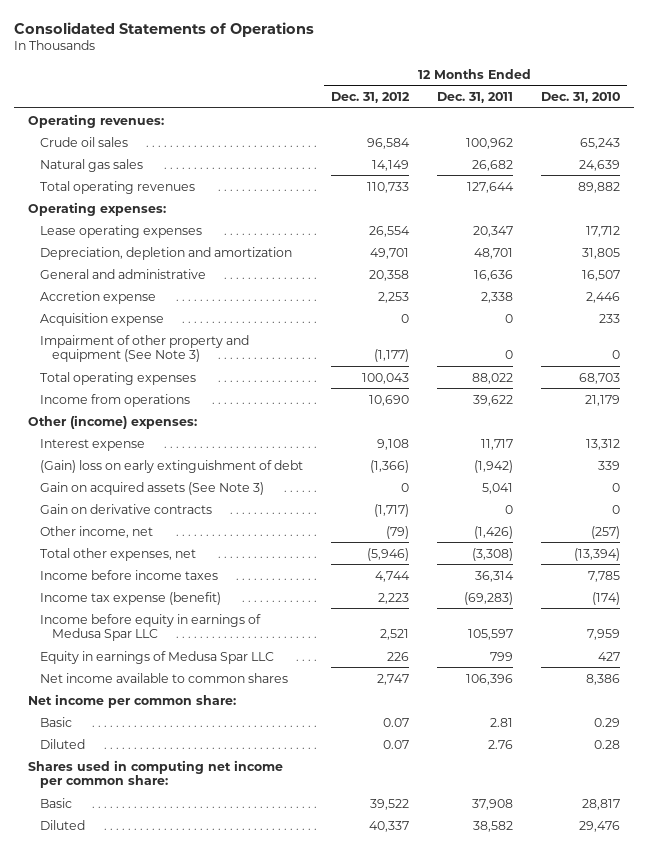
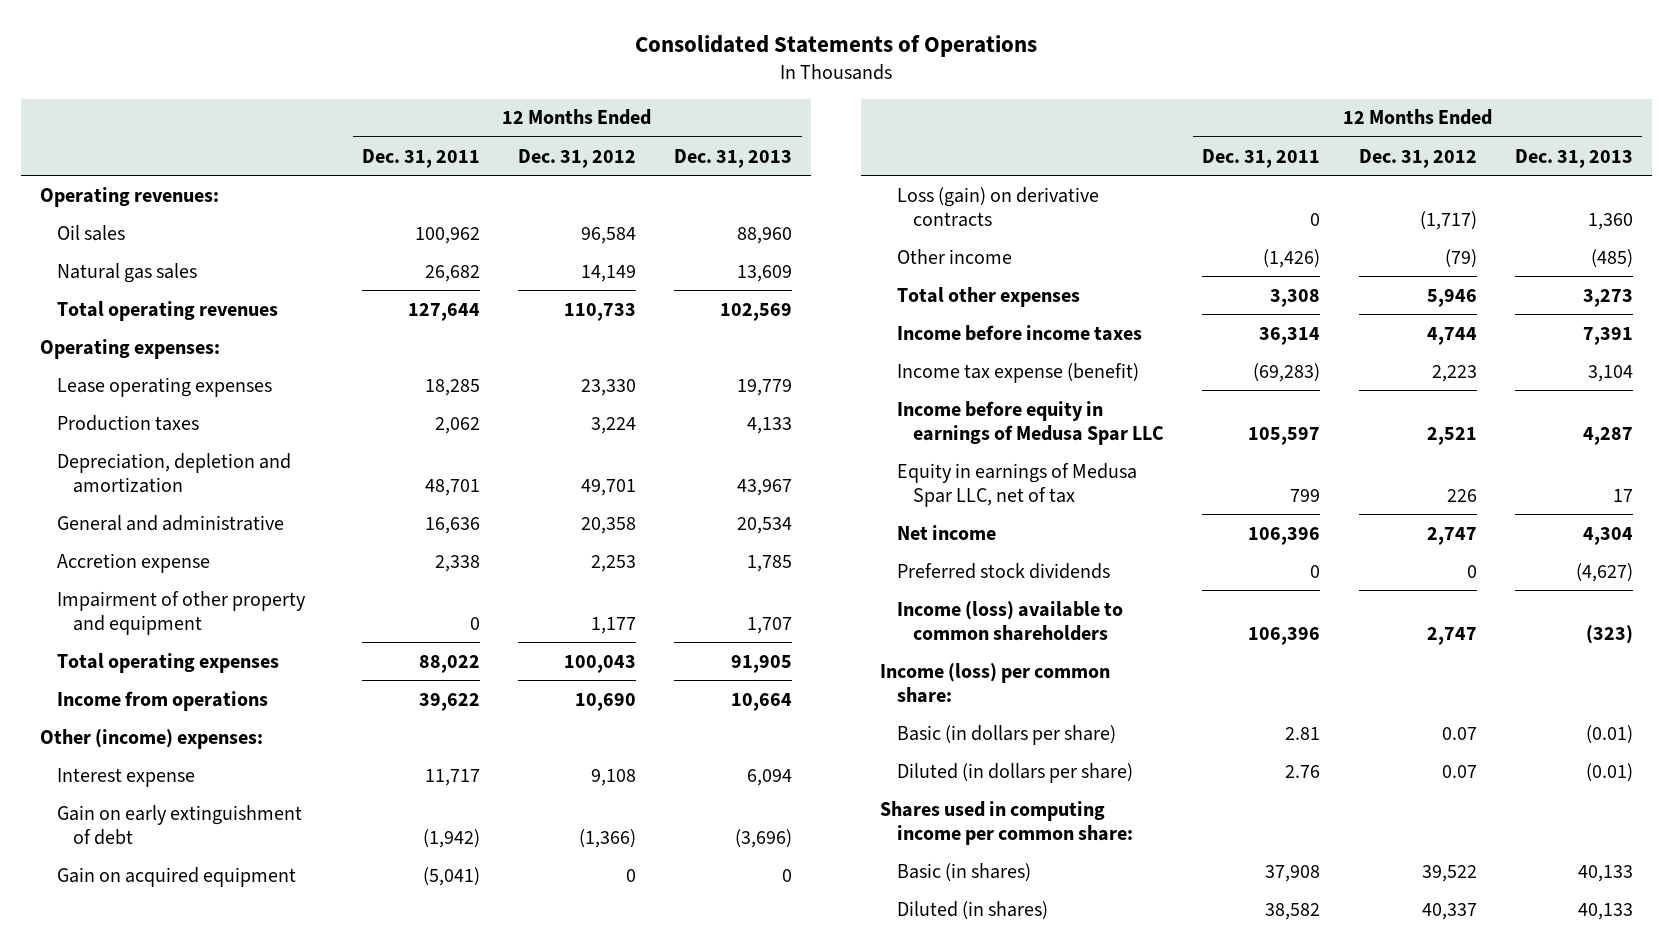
[540,92,620,104] Dec. 31, 2010 -> none
none -> [674,148,793,168] Dec. 31, 2013
[39,136,128,147] Crude oil sales -> [56,224,125,241] Oil sales
[368,225,410,237] 26,554 -> [581,378,637,396] 23,330
[472,225,513,237] 20,347 -> [425,378,481,396] 18,285
none -> [56,414,199,431] Production taxes
[39,312,164,326] Acquisition expense -> none
[39,334,249,363] Impairment of other property and equipment (See Note 3) -> [56,590,306,635] Impairment of other property and equipment
[373,349,409,363] (1,177) -> [591,616,637,634] 1,177
[39,459,303,473] (Gain) loss on early extinguishment of debt -> [56,804,302,845] Gain on early extinguishment of debt
[39,481,264,495] Gain on acquired assets (See Note 3) -> [56,866,296,887] Gain on acquired equipment
[481,482,513,494] 5,041 -> [423,866,481,886] (5,041)
[39,503,212,514] Gain on derivative contracts -> [896,186,1099,227] Loss (gain) on derivative contracts
[39,525,153,538] Other income, net -> [896,248,1012,264] Other income
[39,547,196,561] Total other expenses, net -> [896,286,1080,307] Total other expenses
[366,547,409,561] (5,946) -> [1426,288,1477,307] 5,946
[471,547,513,561] (3,308) -> [1270,288,1321,307] 3,308
[39,650,274,664] Equity in earnings of Medusa Spar LLC -> [896,462,1137,507] Equity in earnings of Medusa Spar LLC, net of tax
[39,672,288,683] Net income available to common shares -> [896,524,996,540] Net income
none -> [896,562,1110,579] Preferred stock dividends
none -> [896,600,1123,641] Income (loss) available to common shareholders
[28,693,237,708] Net income per common share: -> [880,662,1111,703] Income (loss) per common share:
[39,716,72,727] Basic -> [896,724,1116,745] Basic (in dollars per share)
[39,738,85,749] Diluted -> [896,762,1133,783] Diluted (in dollars per share)
[28,759,284,789] Shares used in computing net income per common share: -> [880,800,1133,845] Shares used in computing income per common share:
[39,797,72,808] Basic -> [896,862,1031,882] Basic (in shares)
[39,819,85,830] Diluted -> [896,900,1048,920] Diluted (in shares)

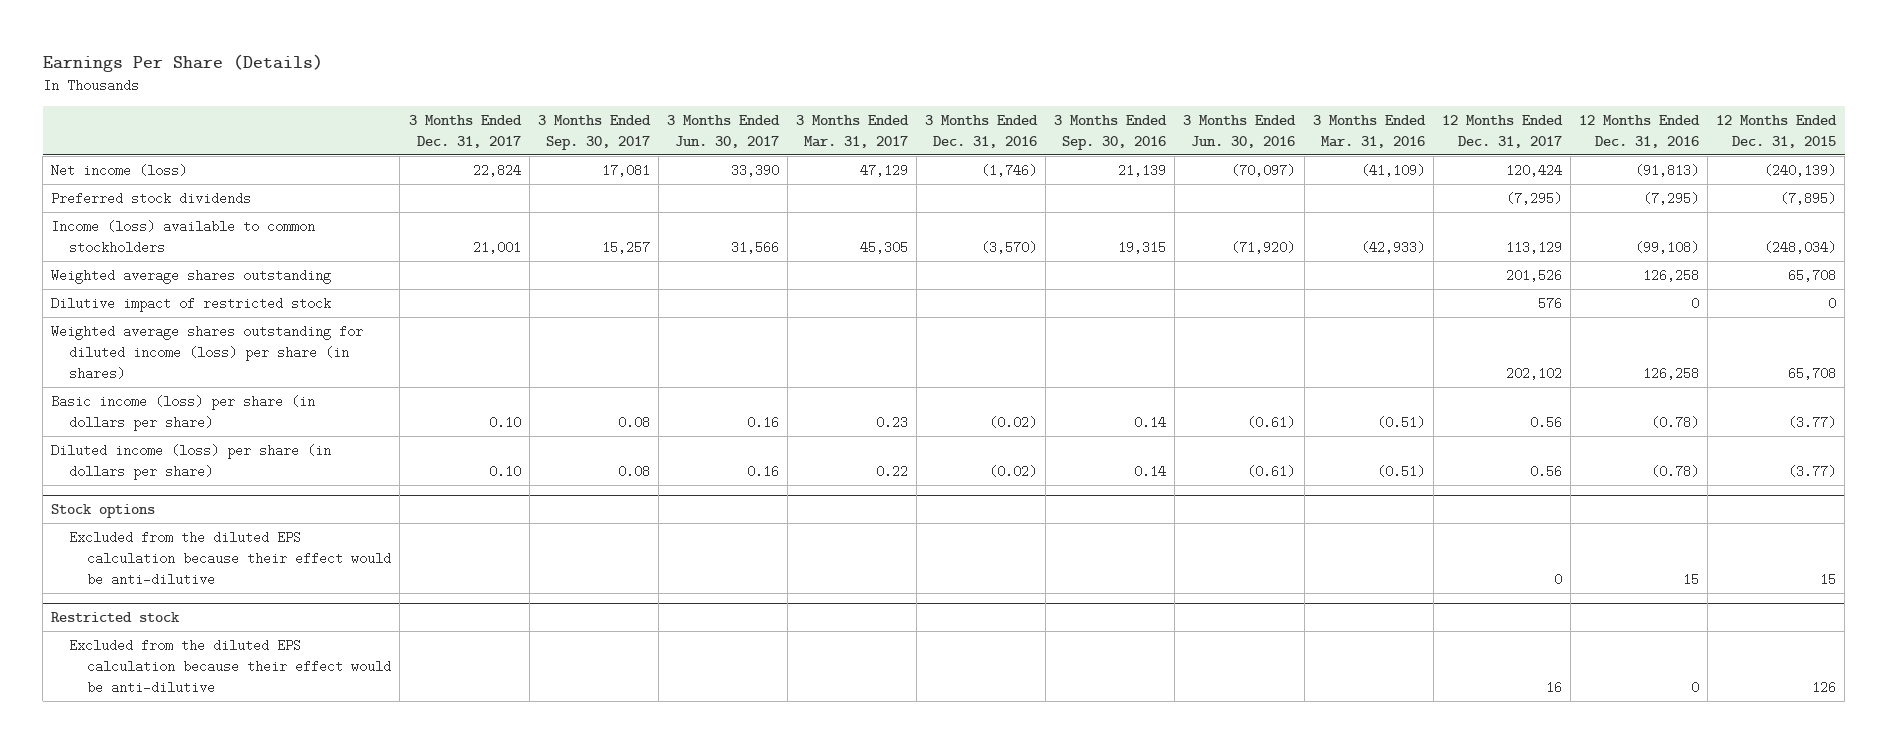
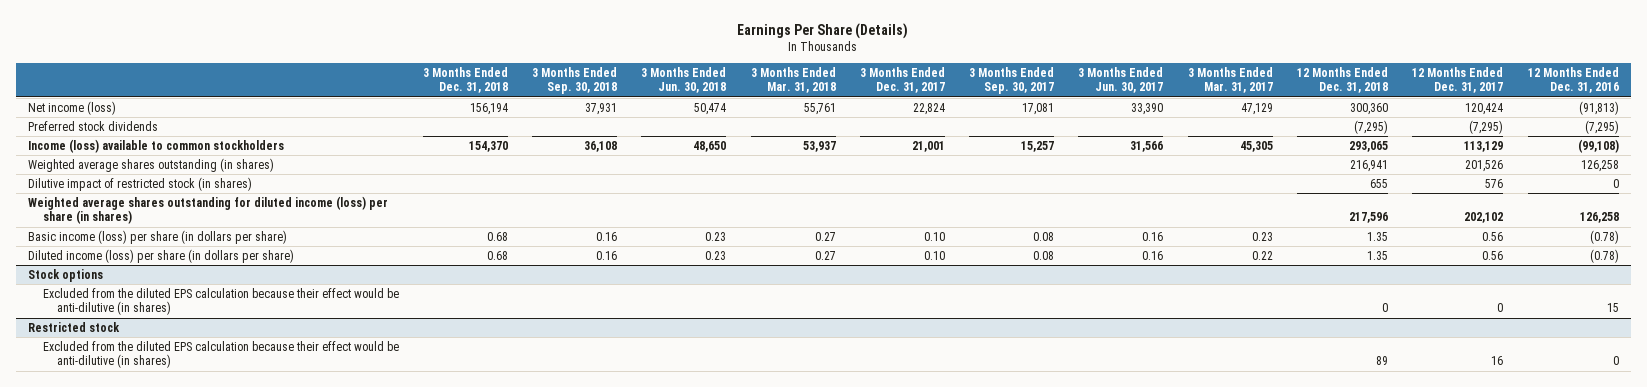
[925,114,1039,148] 3 Months Ended Dec. 31, 2016 -> none
[1054,114,1168,150] 3 Months Ended Sep. 30, 2016 -> none
[1183,114,1297,148] 3 Months Ended Jun. 30, 2016 -> none
[1312,114,1426,148] 3 Months Ended Mar. 31, 2016 -> none
[1716,114,1838,148] 12 Months Ended Dec. 31, 2015 -> none
none -> [422,66,508,94] 3 Months Ended Dec. 31, 2018
none -> [532,66,618,95] 3 Months Ended Sep. 30, 2018
none -> [641,66,727,94] 3 Months Ended Jun. 30, 2018
none -> [750,66,836,94] 3 Months Ended Mar. 31, 2018
none -> [1296,66,1388,94] 12 Months Ended Dec. 31, 2018
[51,268,332,284] Weighted average shares outstanding -> [28,157,275,172] Weighted average shares outstanding (in shares)
[51,296,332,312] Dilutive impact of restricted stock -> [28,176,253,191] Dilutive impact of restricted stock (in shares)
[69,530,392,586] Excluded from the diluted EPS calculation because their effect would be anti-dilutive -> [42,287,399,316] Excluded from the diluted EPS calculation because their effect would be anti-dilutive (in shares)
[69,638,392,694] Excluded from the diluted EPS calculation because their effect would be anti-dilutive -> [42,340,399,369] Excluded from the diluted EPS calculation because their effect would be anti-dilutive (in shares)

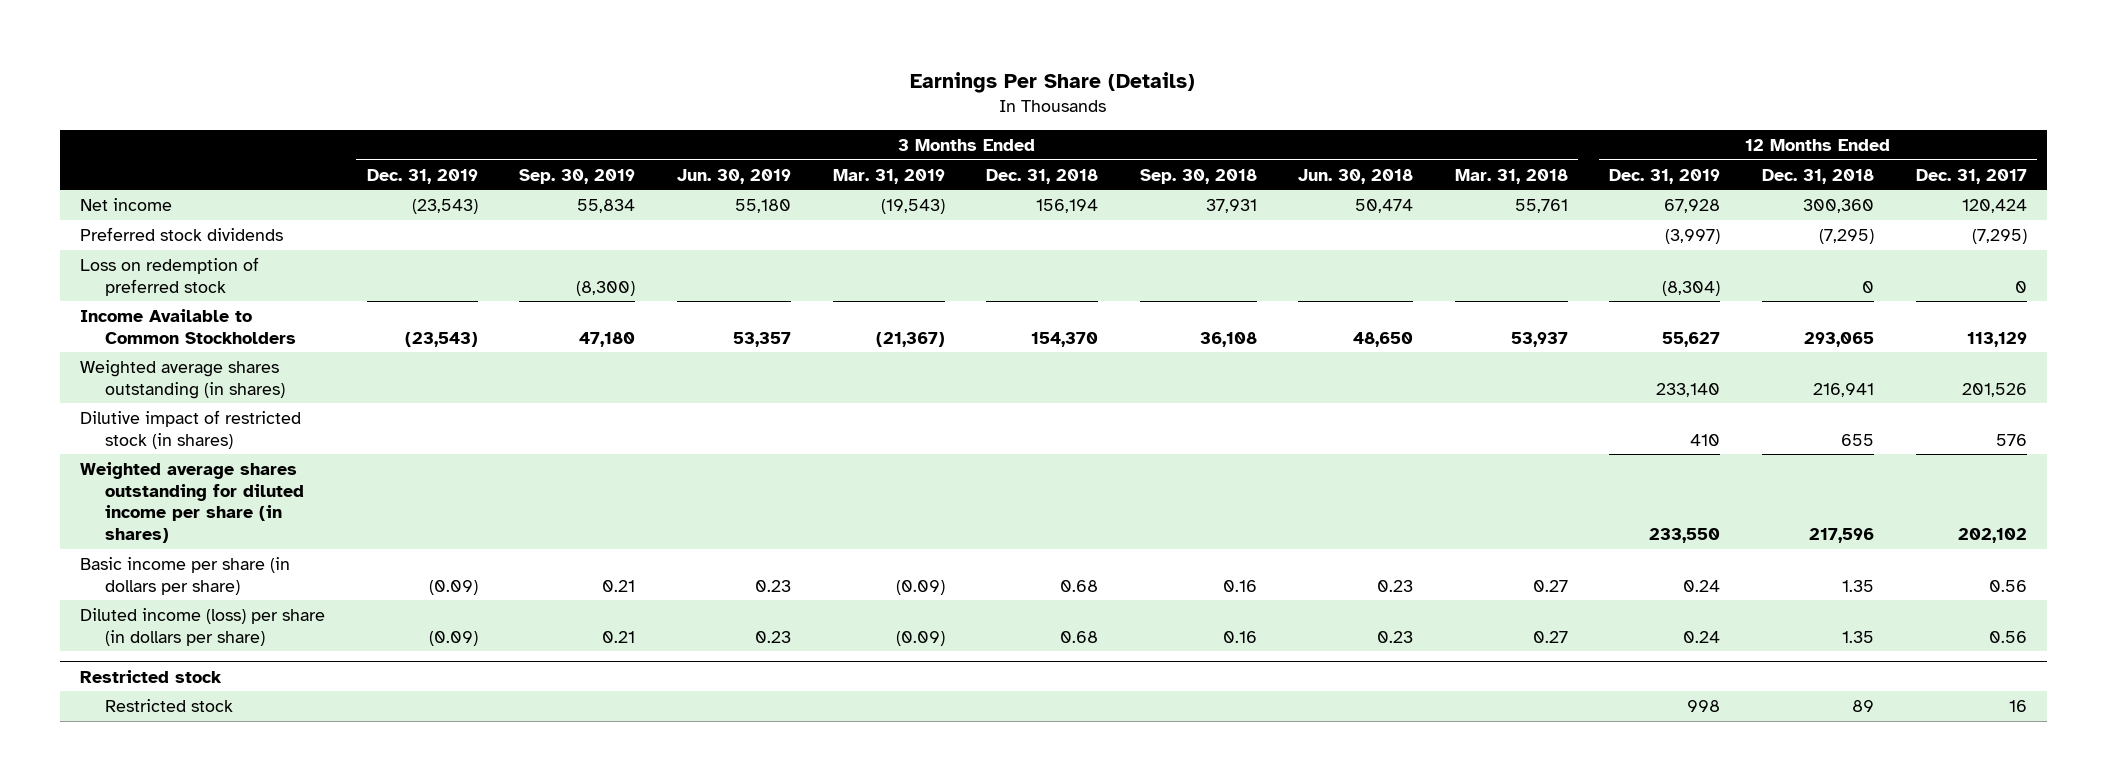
[859,66,945,94] 3 Months Ended Dec. 31, 2017 -> none
[969,66,1055,95] 3 Months Ended Sep. 30, 2017 -> none
[1078,66,1164,94] 3 Months Ended Jun. 30, 2017 -> none
[1187,66,1273,94] 3 Months Ended Mar. 31, 2017 -> none
[1527,66,1619,94] 12 Months Ended Dec. 31, 2016 -> none
none -> [366,168,478,184] Dec. 31, 2019
none -> [519,168,636,184] Sep. 30, 2019
none -> [677,168,792,184] Jun. 30, 2019
none -> [832,168,945,184] Mar. 31, 2019
none -> [1609,168,1721,184] Dec. 31, 2019
[28,100,117,115] Net income (loss) -> [80,197,173,211] Net income
none -> [80,256,260,296] Loss on redemption of preferred stock
[28,138,285,153] Income (loss) available to common stockholders -> [80,308,296,344] Income Available to Common Stockholders
[28,195,389,225] Weighted average shares outstanding for diluted income (loss) per share (in shares) -> [80,461,304,544] Weighted average shares outstanding for diluted income per share (in shares)
[28,229,288,244] Basic income (loss) per share (in dollars per share) -> [80,556,291,595] Basic income per share (in dollars per share)
[28,268,104,282] Stock options -> none
[42,287,399,316] Excluded from the diluted EPS calculation because their effect would be anti-dilutive (in shares) -> none
[42,340,399,369] Excluded from the diluted EPS calculation because their effect would be anti-dilutive (in shares) -> [104,698,233,712] Restricted stock

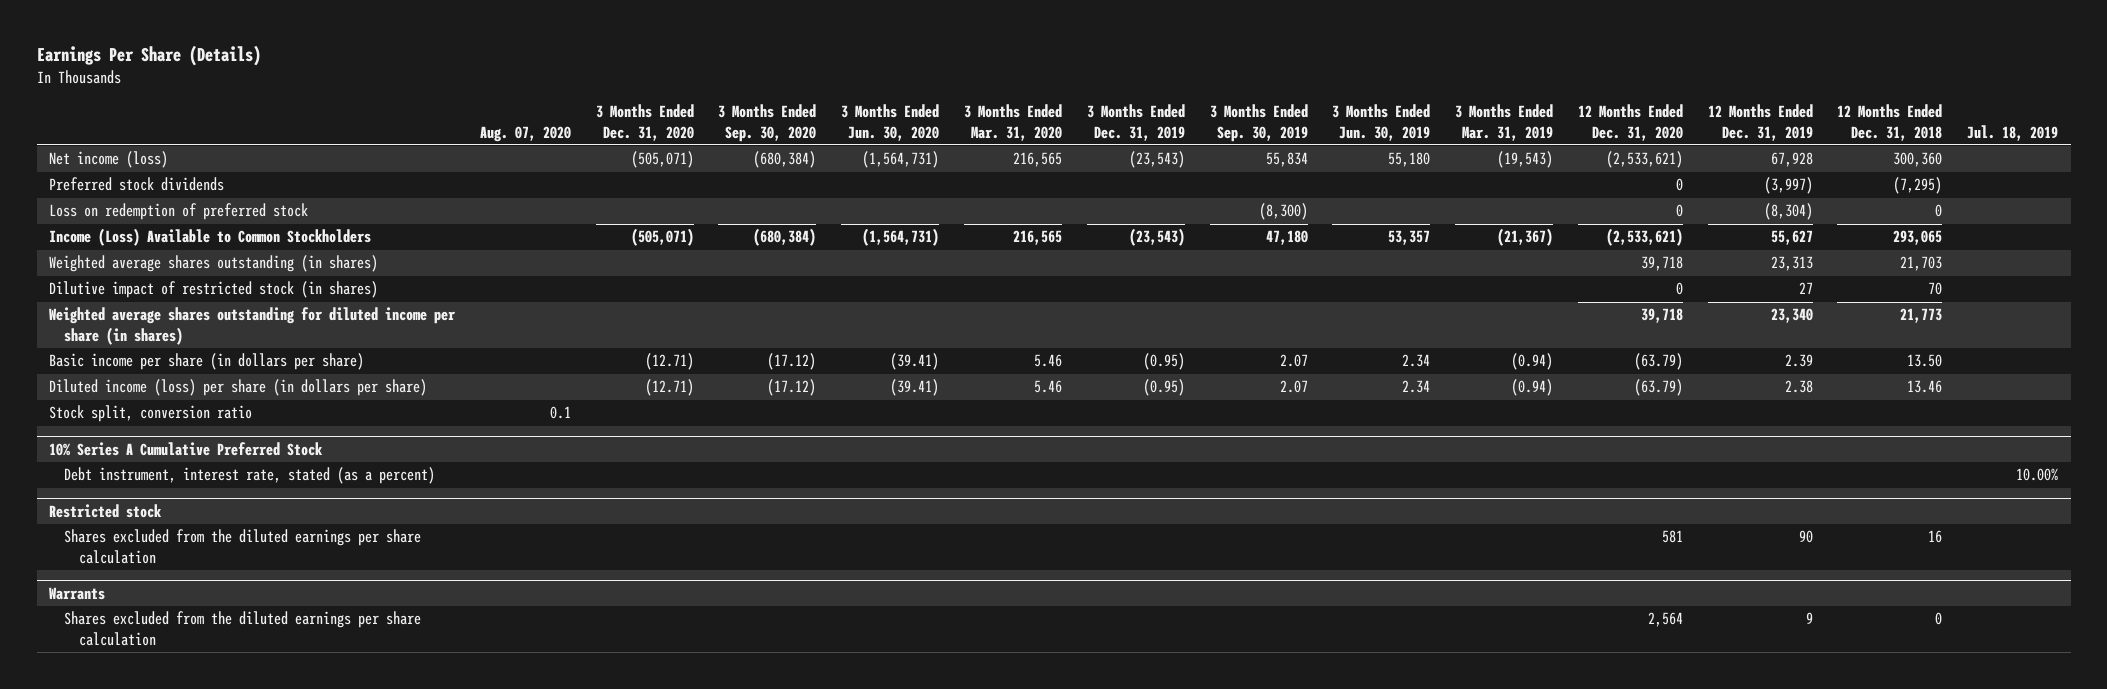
[986,168,1099,184] Dec. 31, 2018 -> none
[1139,168,1257,184] Sep. 30, 2018 -> none
[1298,168,1414,184] Jun. 30, 2018 -> none
[1454,168,1568,184] Mar. 31, 2018 -> none
[1915,168,2027,184] Dec. 31, 2017 -> none
none -> [479,125,571,142] Aug. 07, 2020
none -> [595,104,694,141] 3 Months Ended Dec. 31, 2020
none -> [718,104,817,142] 3 Months Ended Sep. 30, 2020
none -> [841,104,940,141] 3 Months Ended Jun. 30, 2020
none -> [963,104,1062,141] 3 Months Ended Mar. 31, 2020
none -> [1577,104,1683,141] 12 Months Ended Dec. 31, 2020
none -> [1967,124,2059,141] Jul. 18, 2019
[80,197,173,211] Net income -> [48,151,168,169] Net income (loss)
[80,308,296,344] Income Available to Common Stockholders -> [48,228,371,247] Income (Loss) Available to Common Stockholders
[1656,382,1721,397] 233,140 -> [1770,256,1813,272] 23,313
[1813,382,1875,397] 216,941 -> [1900,256,1943,272] 21,703
[1690,433,1721,446] 410 -> [1798,282,1813,295] 27
[1841,433,1875,446] 655 -> [1928,282,1943,296] 70
[1649,528,1721,544] 233,550 -> [1770,308,1813,324] 23,340
[1809,528,1875,544] 217,596 -> [1900,308,1943,324] 21,773
[428,579,478,595] (0.09) -> [1142,353,1185,371] (0.95)
[602,579,636,592] 0.21 -> [1279,354,1308,368] 2.07
[755,579,792,592] 0.23 -> [1402,354,1431,368] 2.34
[895,579,945,595] (0.09) -> [1511,353,1554,371] (0.94)
[1683,579,1721,592] 0.24 -> [1784,354,1813,368] 2.39
[1842,579,1875,592] 1.35 -> [1907,354,1943,368] 13.50
[428,630,478,646] (0.09) -> [1142,379,1185,397] (0.95)
[602,630,636,643] 0.21 -> [1279,380,1308,394] 2.07
[755,630,792,643] 0.23 -> [1402,380,1431,394] 2.34
[895,630,945,646] (0.09) -> [1511,379,1554,397] (0.94)
[1683,630,1721,643] 0.24 -> [1784,380,1813,394] 2.38
[1842,630,1875,643] 1.35 -> [1907,380,1943,394] 13.46
none -> [48,405,252,423] Stock split, conversion ratio
none -> [48,441,323,456] 10% Series A Cumulative Preferred Stock
none -> [63,467,435,485] Debt instrument, interest rate, stated (as a percent)
[104,698,233,712] Restricted stock -> none
none -> [63,529,421,564] Shares excluded from the diluted earnings per share calculation
none -> [48,586,105,600] Warrants
none -> [63,611,421,646] Shares excluded from the diluted earnings per share calculation

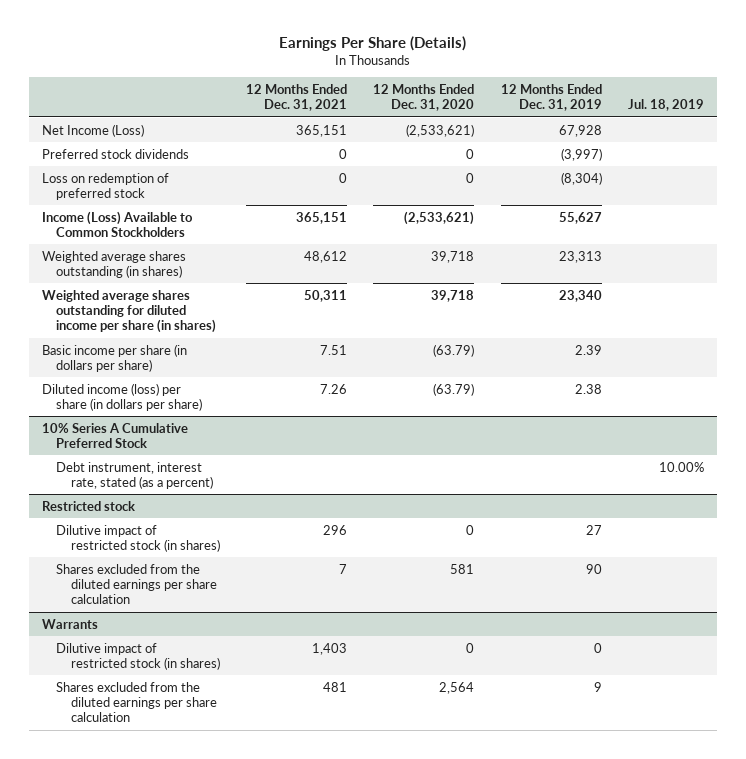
[479,125,571,142] Aug. 07, 2020 -> none
[595,104,694,141] 3 Months Ended Dec. 31, 2020 -> none
[718,104,817,142] 3 Months Ended Sep. 30, 2020 -> none
[841,104,940,141] 3 Months Ended Jun. 30, 2020 -> none
[963,104,1062,141] 3 Months Ended Mar. 31, 2020 -> none
[1086,104,1185,141] 3 Months Ended Dec. 31, 2019 -> none
[1209,104,1308,142] 3 Months Ended Sep. 30, 2019 -> none
[1332,104,1431,141] 3 Months Ended Jun. 30, 2019 -> none
[1455,104,1554,141] 3 Months Ended Mar. 31, 2019 -> none
[1837,104,1943,141] 12 Months Ended Dec. 31, 2018 -> none
none -> [246,83,348,112] 12 Months Ended Dec. 31, 2021
[48,151,168,169] Net income (loss) -> [41,123,144,137] Net Income (Loss)
[48,281,378,299] Dilutive impact of restricted stock (in shares) -> none
[48,405,252,423] Stock split, conversion ratio -> none
none -> [56,524,220,552] Dilutive impact of restricted stock (in shares)
none -> [56,642,220,670] Dilutive impact of restricted stock (in shares)

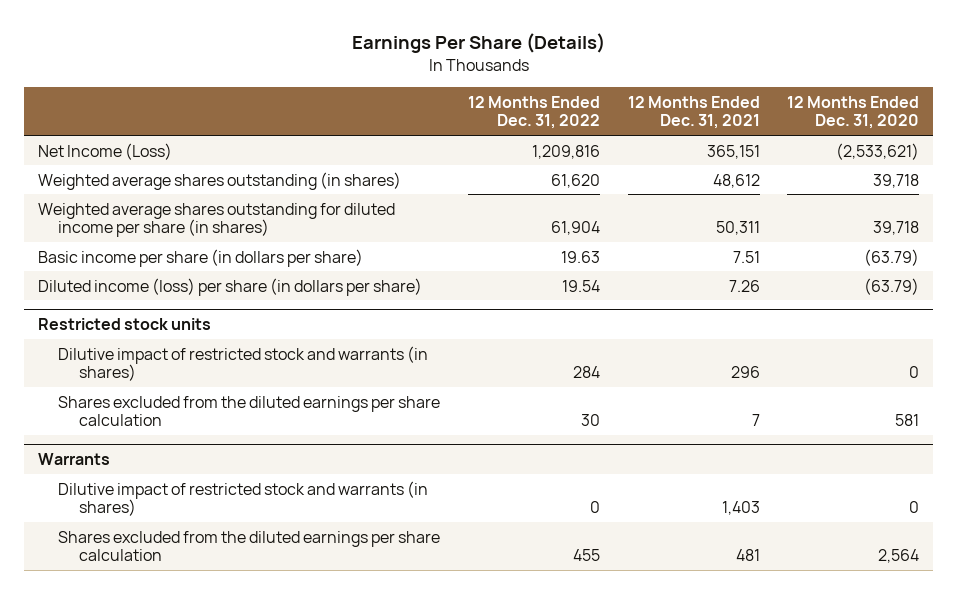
[500,83,602,112] 12 Months Ended Dec. 31, 2019 -> none
[627,99,704,112] Jul. 18, 2019 -> none
none -> [467,95,600,130] 12 Months Ended Dec. 31, 2022
[41,148,189,159] Preferred stock dividends -> none
[41,172,169,200] Loss on redemption of preferred stock -> none
[41,210,193,237] Income (Loss) Available to Common Stockholders -> none
[41,422,188,448] 10% Series A Cumulative Preferred Stock -> none
[56,461,213,489] Debt instrument, interest rate, stated (as a percent) -> none
[41,500,135,511] Restricted stock -> [37,317,211,330] Restricted stock units
[56,524,220,552] Dilutive impact of restricted stock (in shares) -> [58,345,429,382] Dilutive impact of restricted stock and warrants (in shares)
[56,642,220,670] Dilutive impact of restricted stock (in shares) -> [58,480,429,517] Dilutive impact of restricted stock and warrants (in shares)

